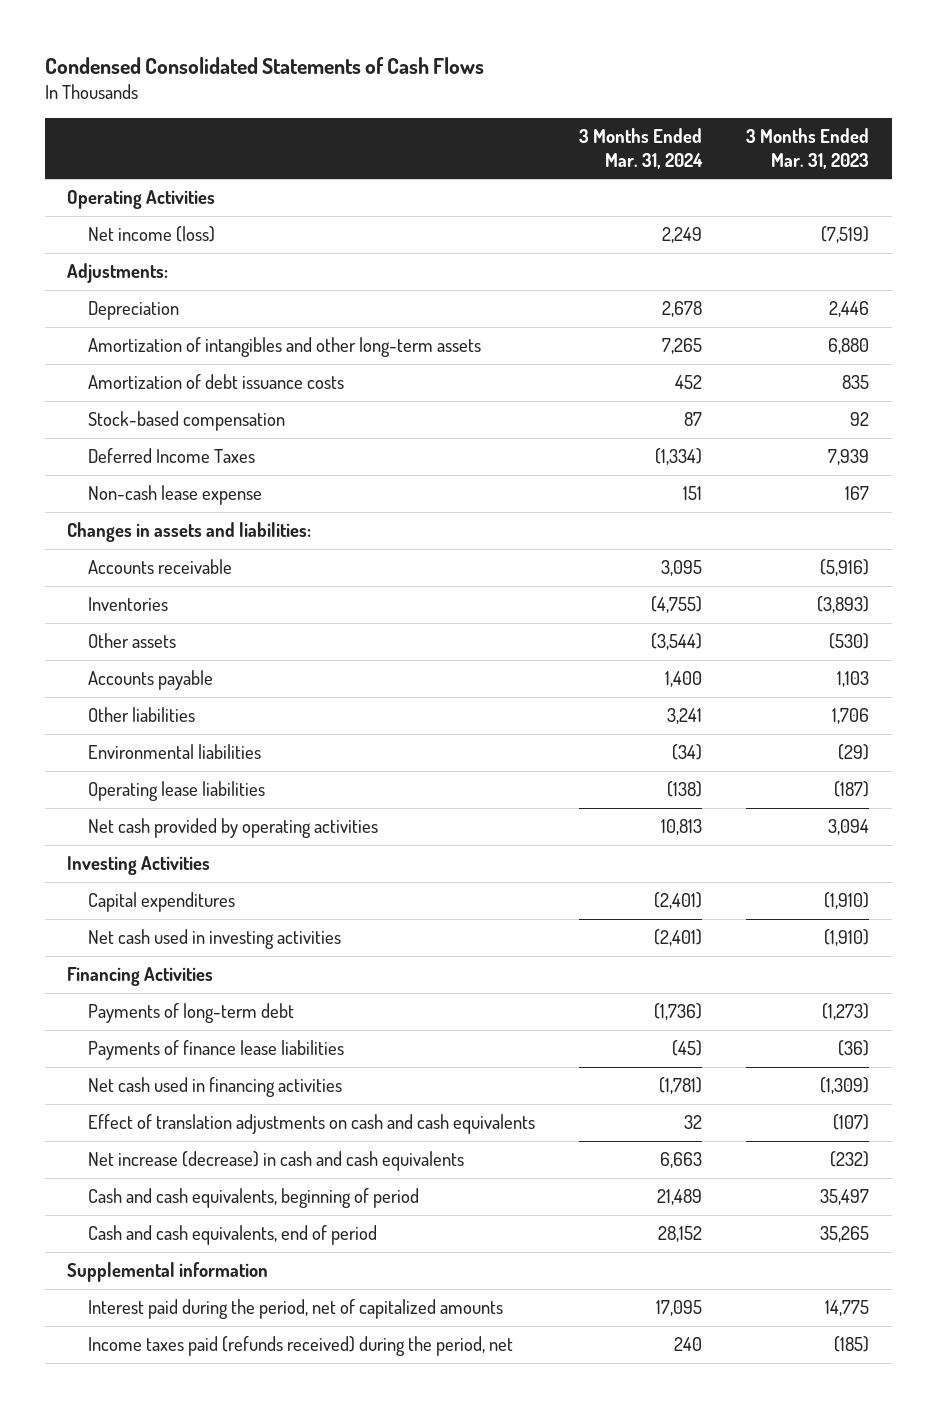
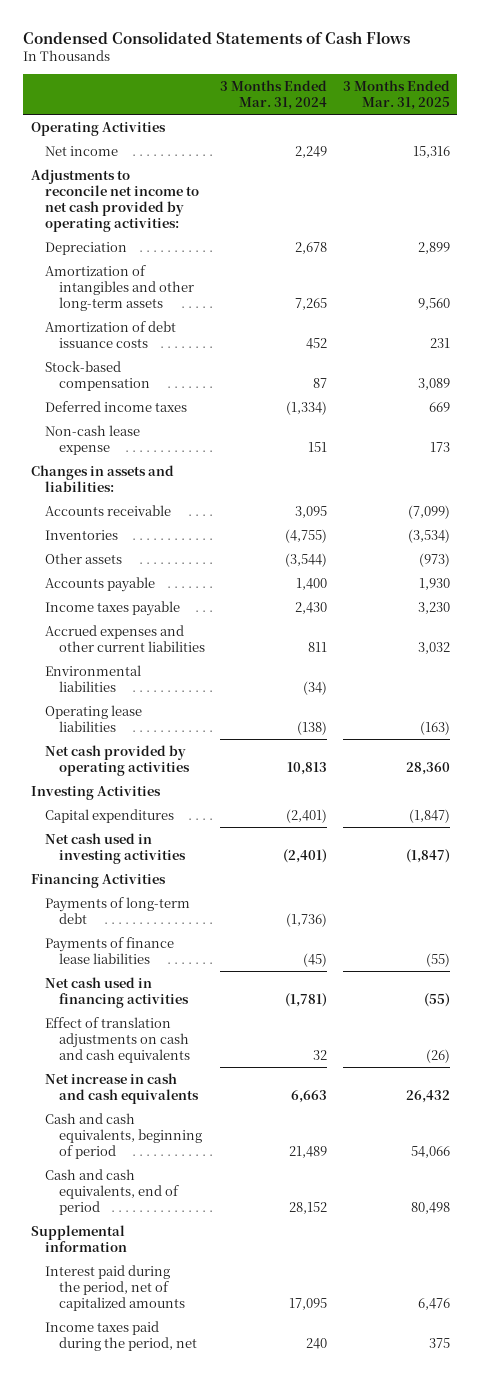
[746,127,870,169] 3 Months Ended Mar. 31, 2023 -> none
none -> [342,80,450,111] 3 Months Ended Mar. 31, 2025
[87,226,215,243] Net income (loss) -> [44,145,118,156] Net income
[67,263,169,284] Adjustments: -> [31,168,199,232] Adjustments to reconcile net income to net cash provided by operating activities:
[87,448,255,464] Deferred Income Taxes -> [44,400,187,412] Deferred income taxes
[87,707,195,723] Other liabilities -> none
none -> [44,600,180,616] Income taxes payable
none -> [44,624,205,652] Accrued expenses and other current liabilities
[87,1151,464,1172] Net increase (decrease) in cash and cash equivalents -> [44,1072,199,1104] Net increase in cash and cash equivalents
[87,1336,513,1357] Income taxes paid (refunds received) during the period, net -> [44,1320,197,1351] Income taxes paid during the period, net

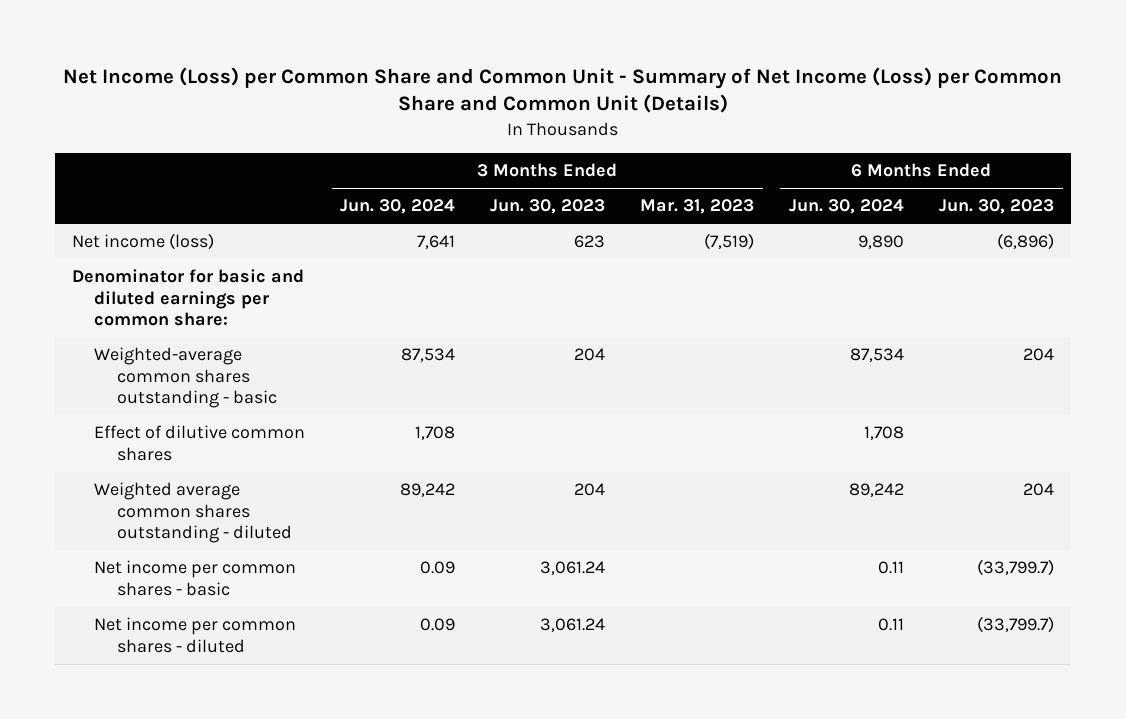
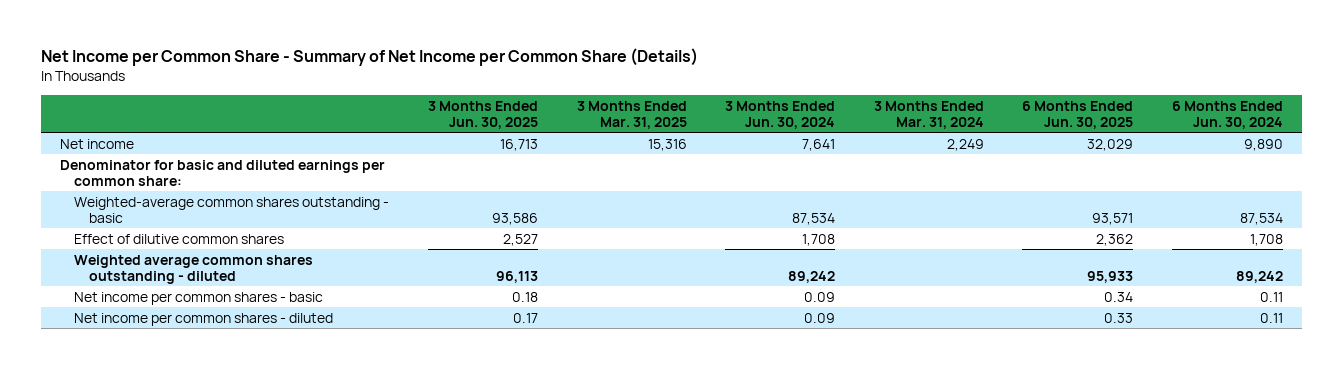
[62,66,1062,114] Net Income (Loss) per Common Share and Common Unit - Summary of Net Income (Loss) per Common Share and Common Unit (Details) -> [40,48,698,67] Net Income per Common Share - Summary of Net Income per Common Share (Details)
[490,199,606,215] Jun. 30, 2023 -> none
[640,199,755,215] Mar. 31, 2023 -> none
[938,199,1054,215] Jun. 30, 2023 -> none
none -> [427,100,538,129] 3 Months Ended Jun. 30, 2025
none -> [576,100,687,129] 3 Months Ended Mar. 31, 2025
none -> [873,100,984,129] 3 Months Ended Mar. 31, 2024
none -> [1022,100,1134,129] 6 Months Ended Jun. 30, 2025
[72,233,215,251] Net income (loss) -> [60,138,135,149] Net income

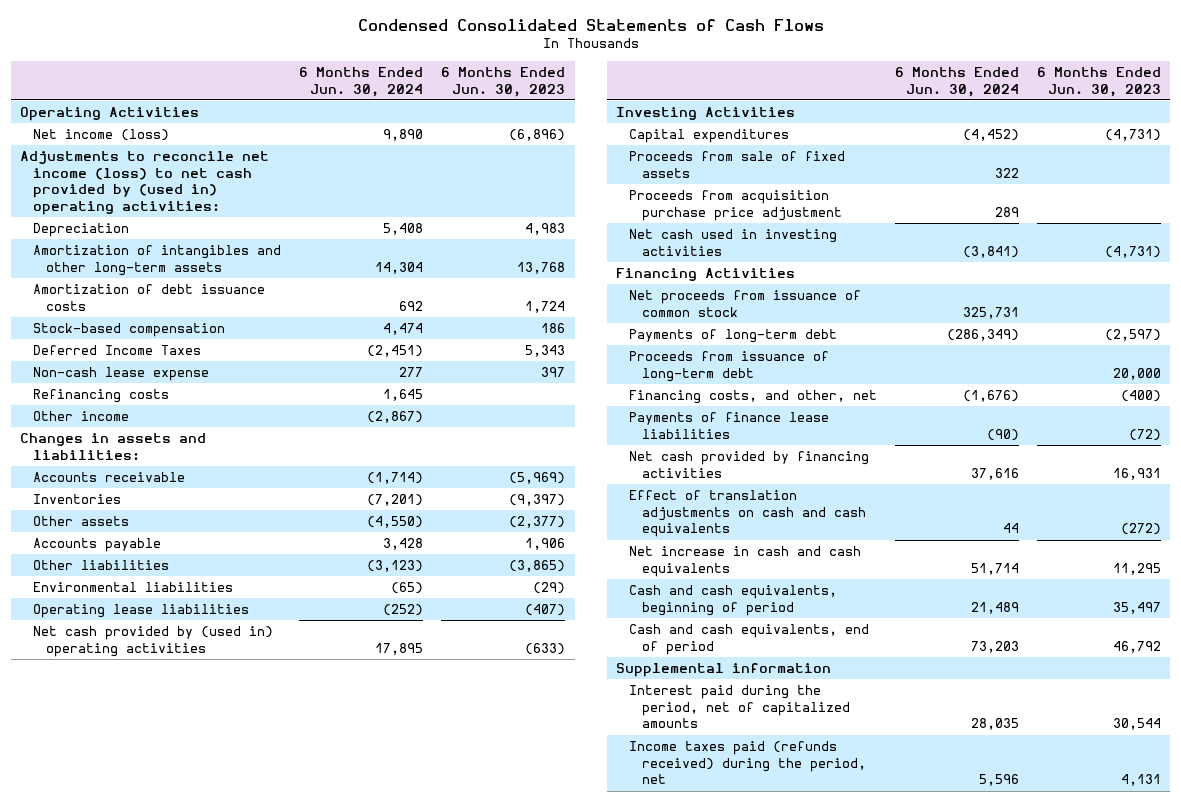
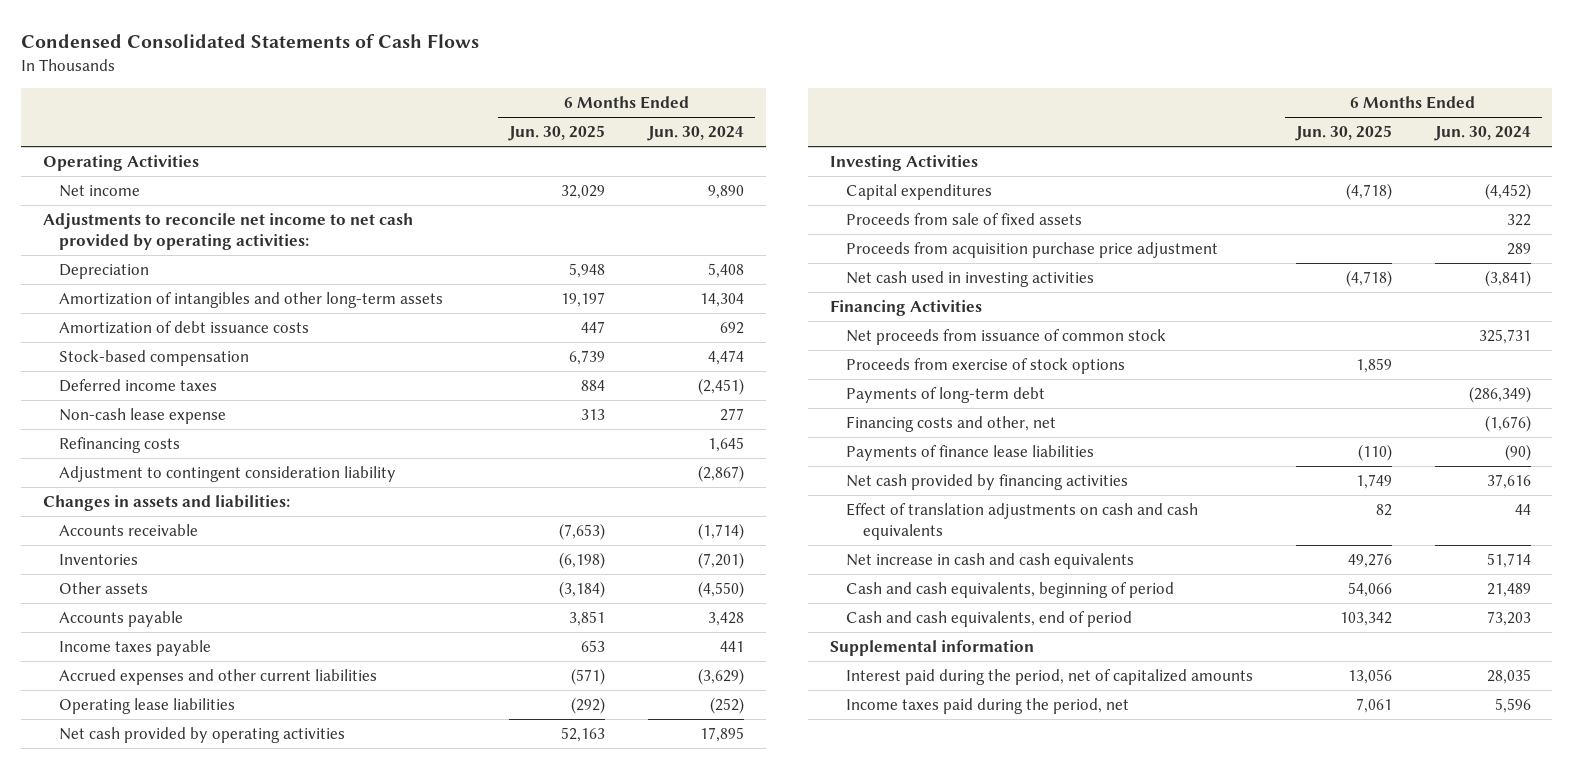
[441,67,566,97] 6 Months Ended Jun. 30, 2023 -> none
none -> [508,125,606,142] Jun. 30, 2025
[32,128,169,141] Net income (loss) -> [59,185,141,198] Net income
[19,150,269,216] Adjustments to reconcile net income (loss) to net cash provided by (used in) operating activities: -> [42,213,413,250] Adjustments to reconcile net income to net cash provided by operating activities:
[32,344,201,355] Deferred Income Taxes -> [59,379,218,393] Deferred income taxes
[32,410,129,421] Other income -> [59,466,397,483] Adjustment to contingent consideration liability
[32,559,169,570] Other liabilities -> none
[32,581,233,592] Environmental liabilities -> none
none -> [59,640,212,657] Income taxes payable
none -> [59,669,378,686] Accrued expenses and other current liabilities
[32,625,273,657] Net cash provided by (used in) operating activities -> [59,727,346,744] Net cash provided by operating activities
none -> [846,358,1126,375] Proceeds from exercise of stock options
[628,350,829,382] Proceeds from issuance of long-term debt -> none
[628,389,877,404] Financing costs, and other, net -> [846,416,1057,433] Financing costs and other, net
[628,740,866,785] Income taxes paid (refunds received) during the period, net -> [846,698,1130,715] Income taxes paid during the period, net

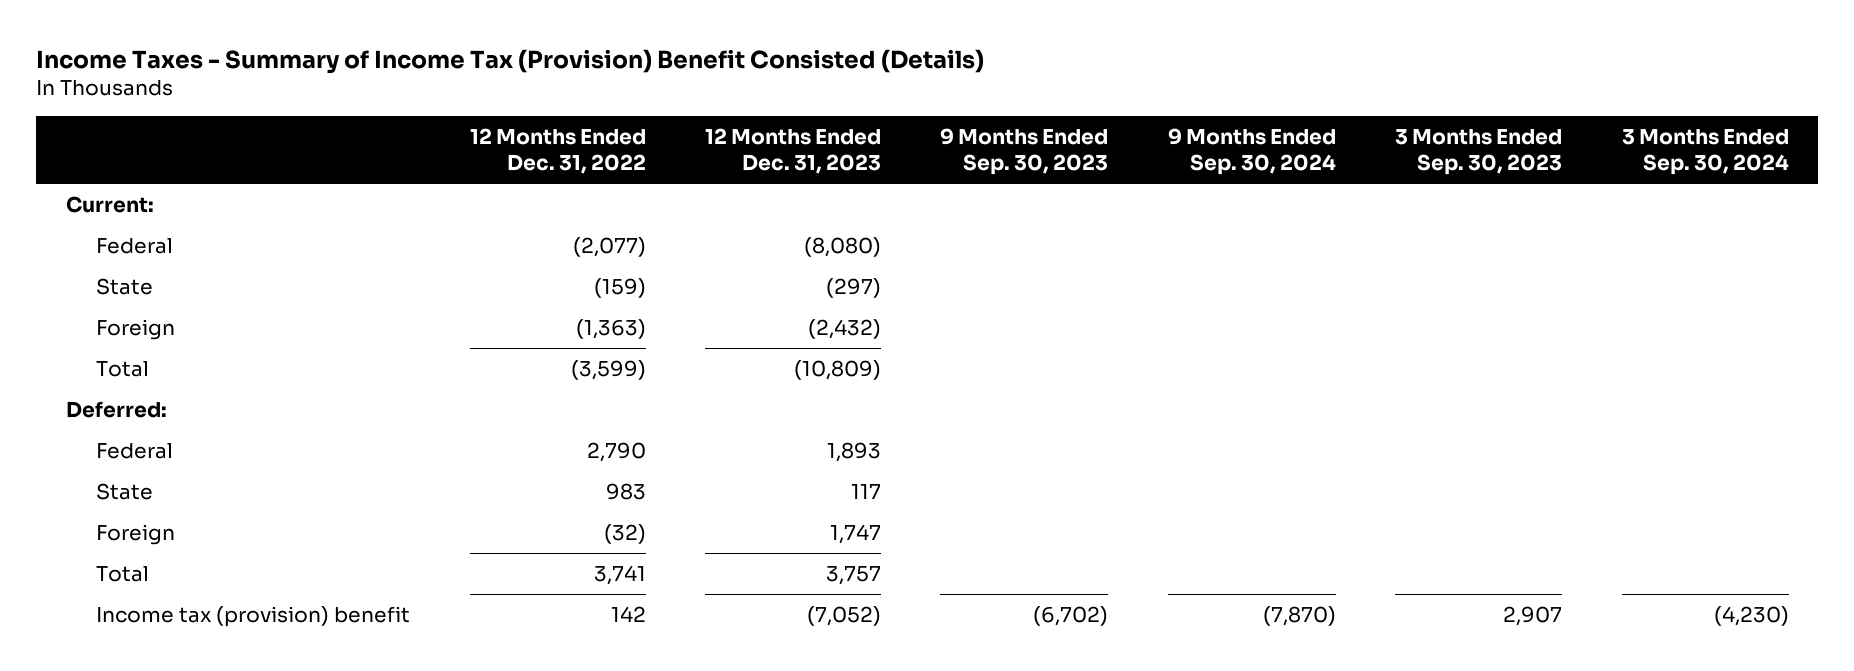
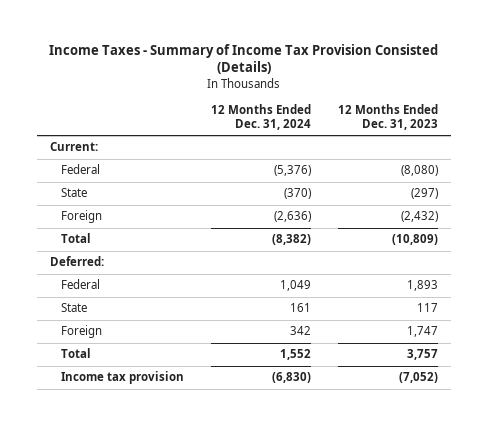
[35,48,984,74] Income Taxes - Summary of Income Tax (Provision) Benefit Consisted (Details) -> [49,43,439,75] Income Taxes - Summary of Income Tax Provision Consisted (Details)
[469,127,646,175] 12 Months Ended Dec. 31, 2022 -> none
[940,127,1109,176] 9 Months Ended Sep. 30, 2023 -> none
[1167,127,1336,176] 9 Months Ended Sep. 30, 2024 -> none
[1395,128,1563,176] 3 Months Ended Sep. 30, 2023 -> none
[1621,128,1789,176] 3 Months Ended Sep. 30, 2024 -> none
none -> [210,104,311,131] 12 Months Ended Dec. 31, 2024
[96,606,411,628] Income tax (provision) benefit -> [60,371,184,385] Income tax provision

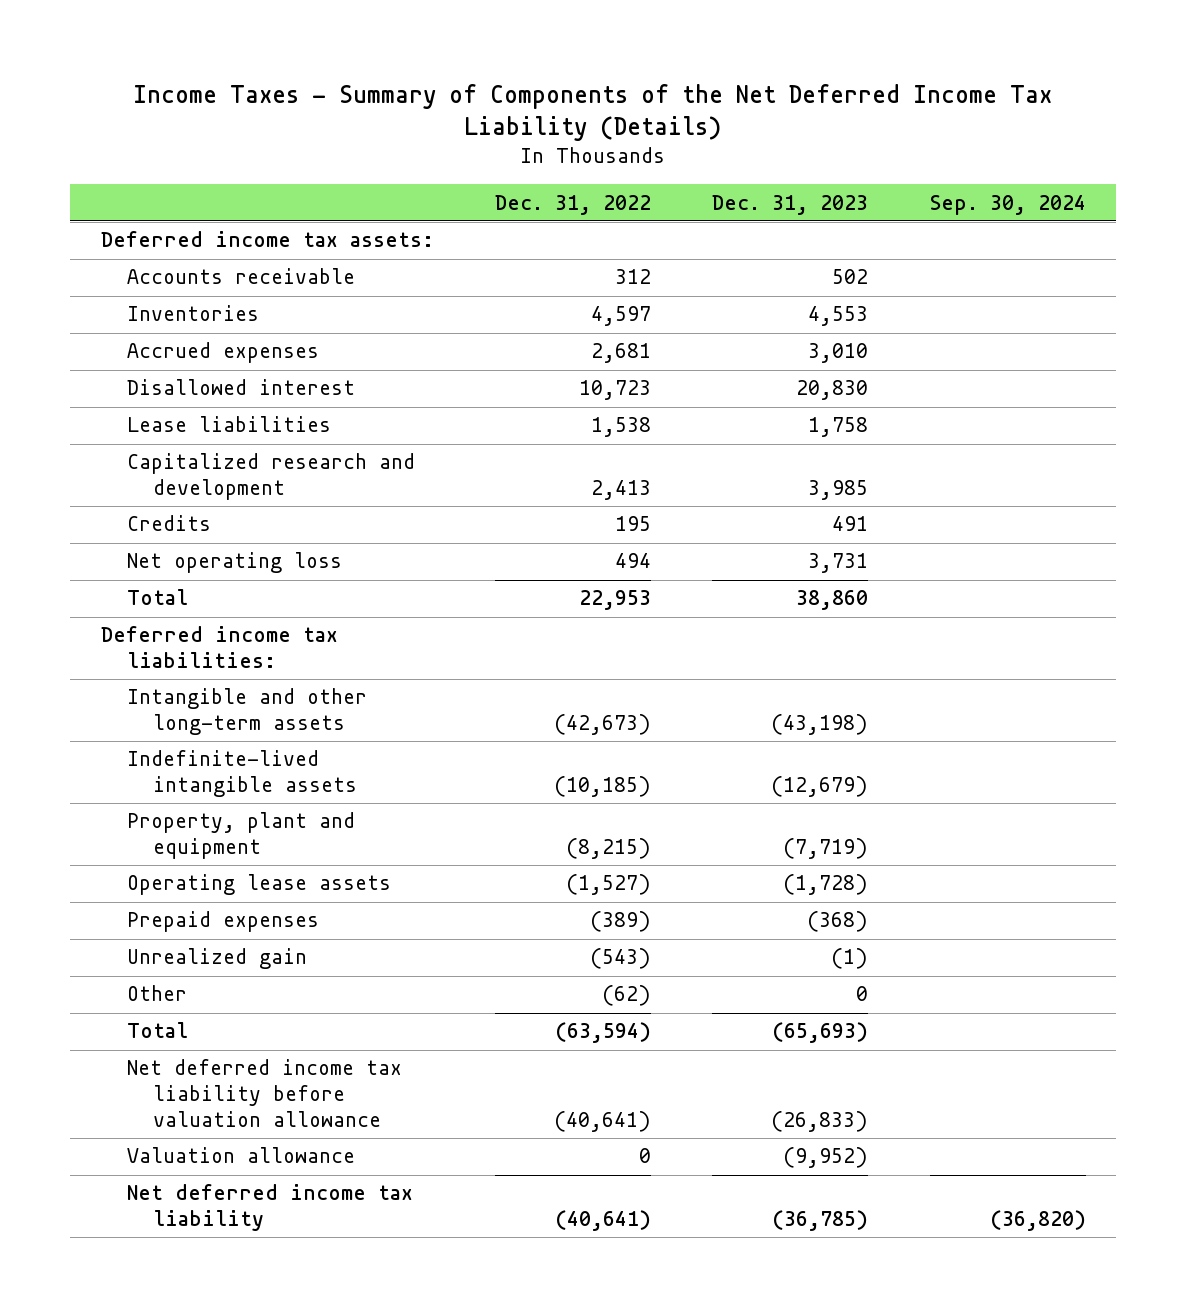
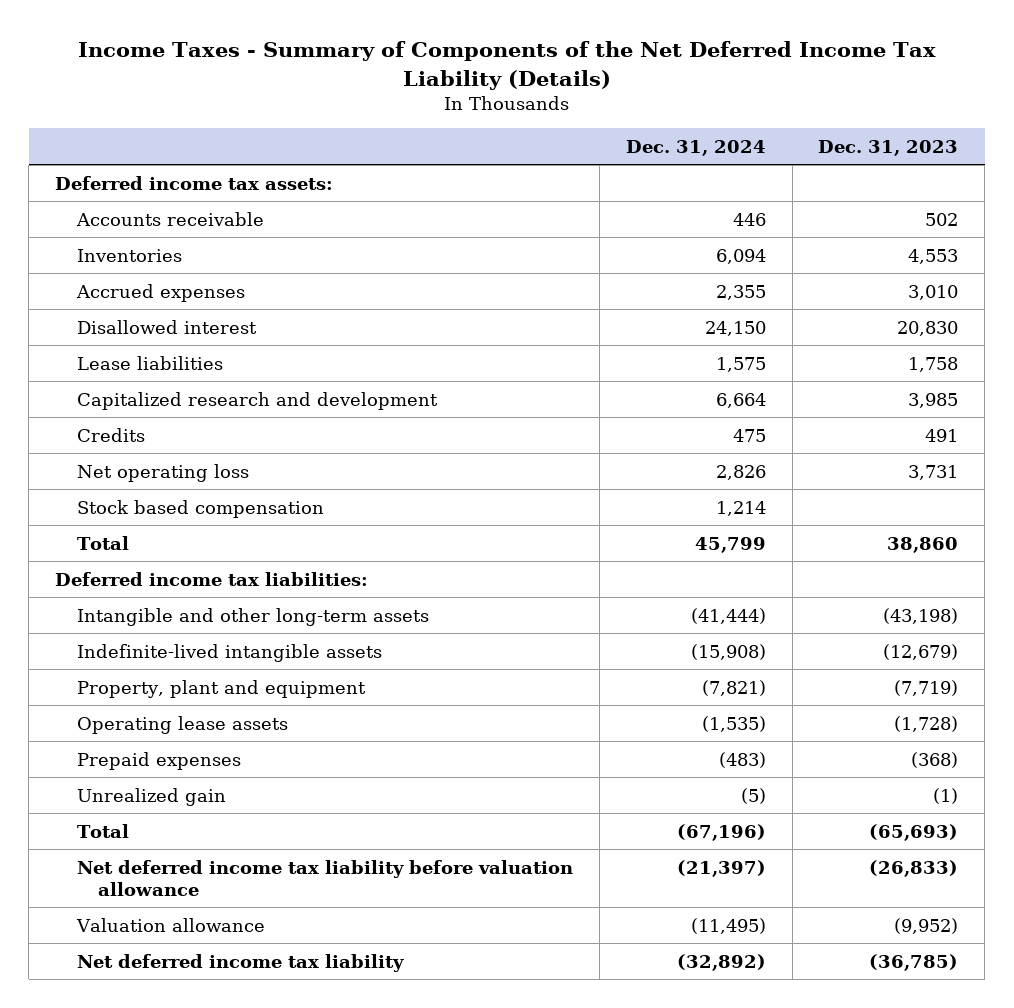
[495,194,652,215] Dec. 31, 2022 -> none
[929,194,1086,215] Sep. 30, 2024 -> none
none -> [625,140,766,157] Dec. 31, 2024
none -> [76,499,324,518] Stock based compensation
[127,985,188,1002] Other -> none

